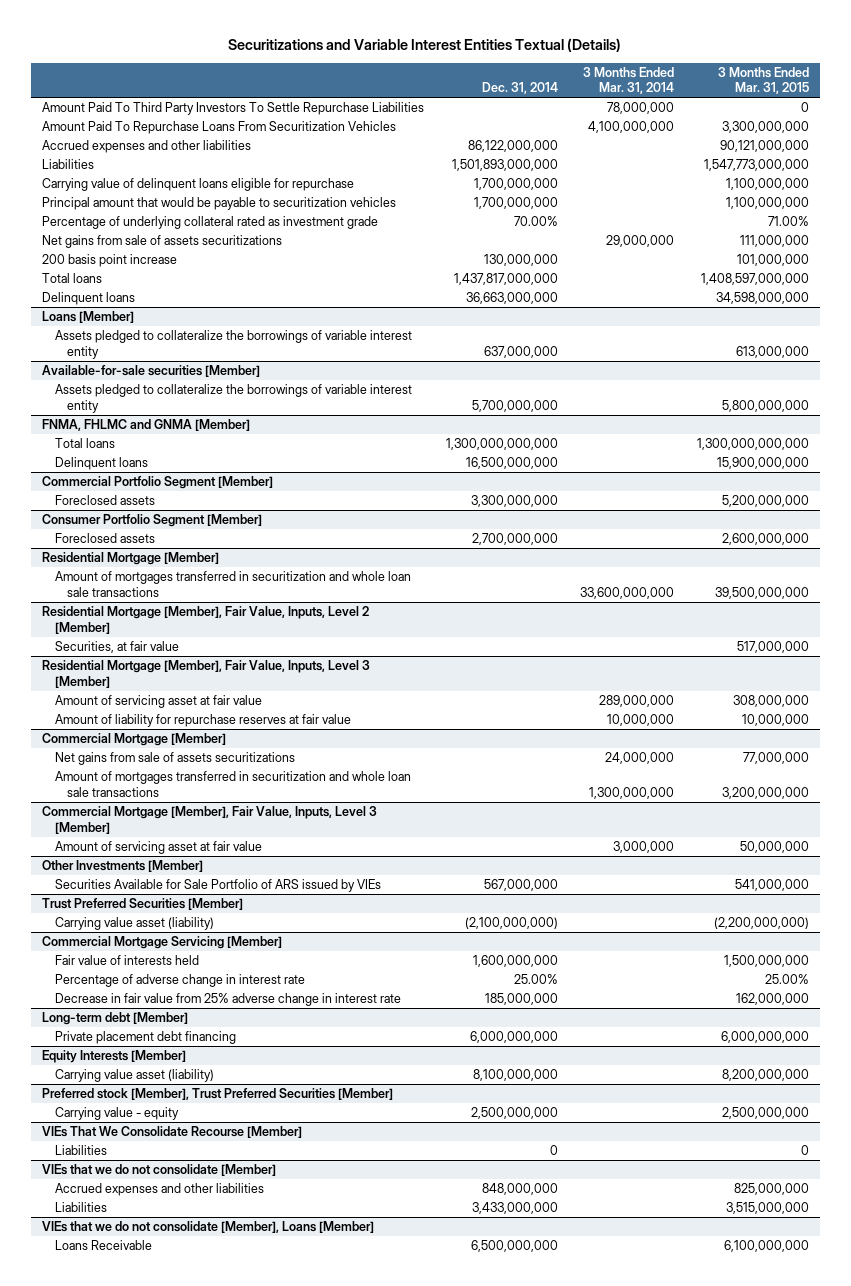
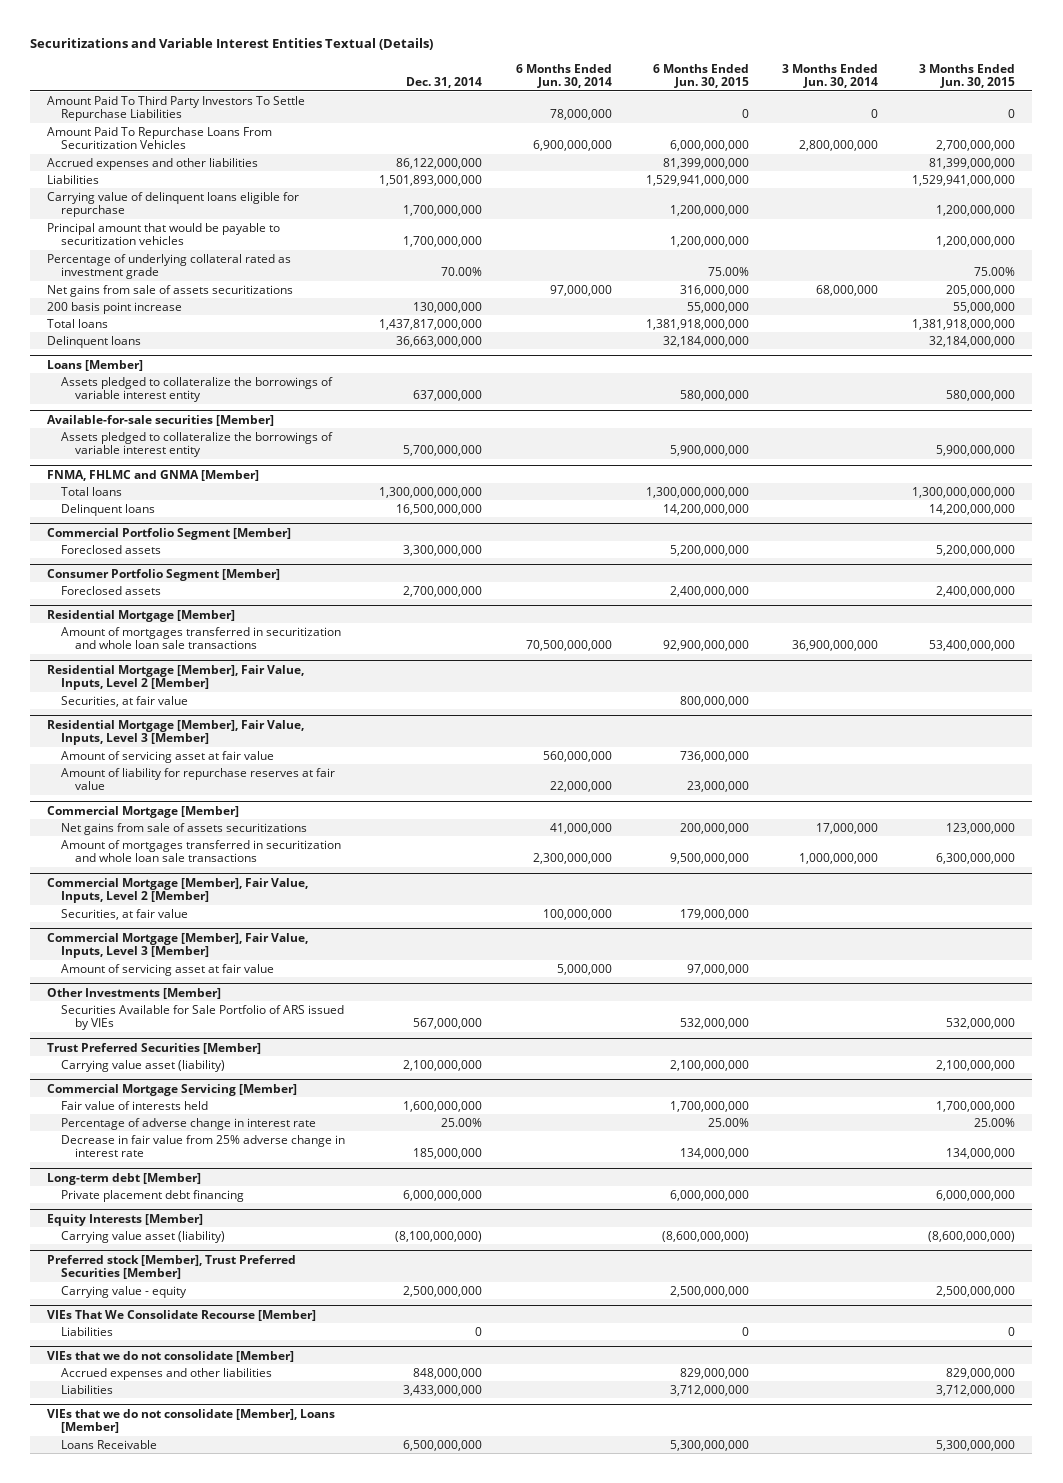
[583,66,675,95] 3 Months Ended Mar. 31, 2014 -> none
[717,66,809,95] 3 Months Ended Mar. 31, 2015 -> none
none -> [515,63,612,89] 6 Months Ended Jun. 30, 2014
none -> [652,63,749,89] 6 Months Ended Jun. 30, 2015
none -> [782,63,879,89] 3 Months Ended Jun. 30, 2014
none -> [919,63,1016,89] 3 Months Ended Jun. 30, 2015
none -> [47,877,309,904] Commercial Mortgage [Member], Fair Value, Inputs, Level 2 [Member]
none -> [61,908,189,920] Securities, at fair value
[465,917,559,930] (2,100,000,000) -> [402,1059,482,1071] 2,100,000,000
[473,1069,559,1082] 8,100,000,000 -> [394,1230,482,1242] (8,100,000,000)

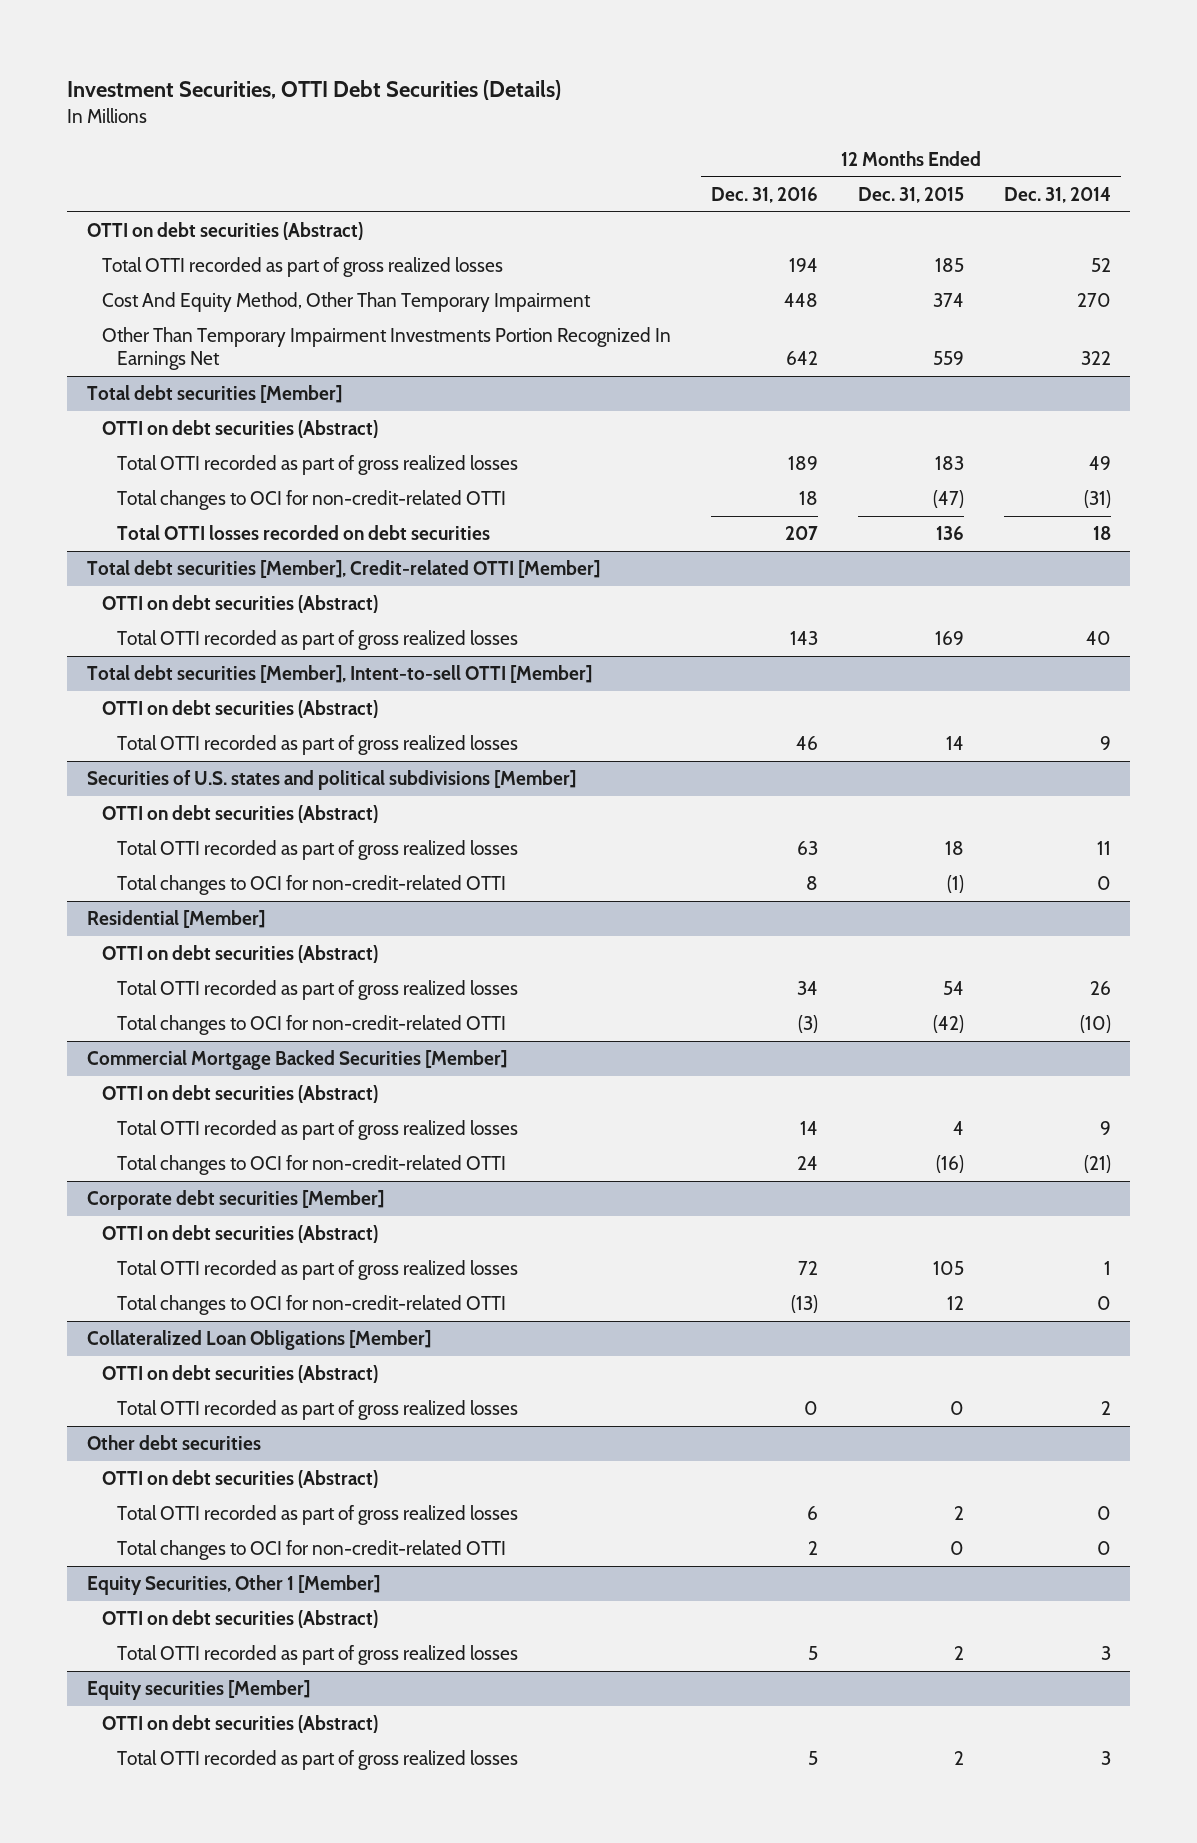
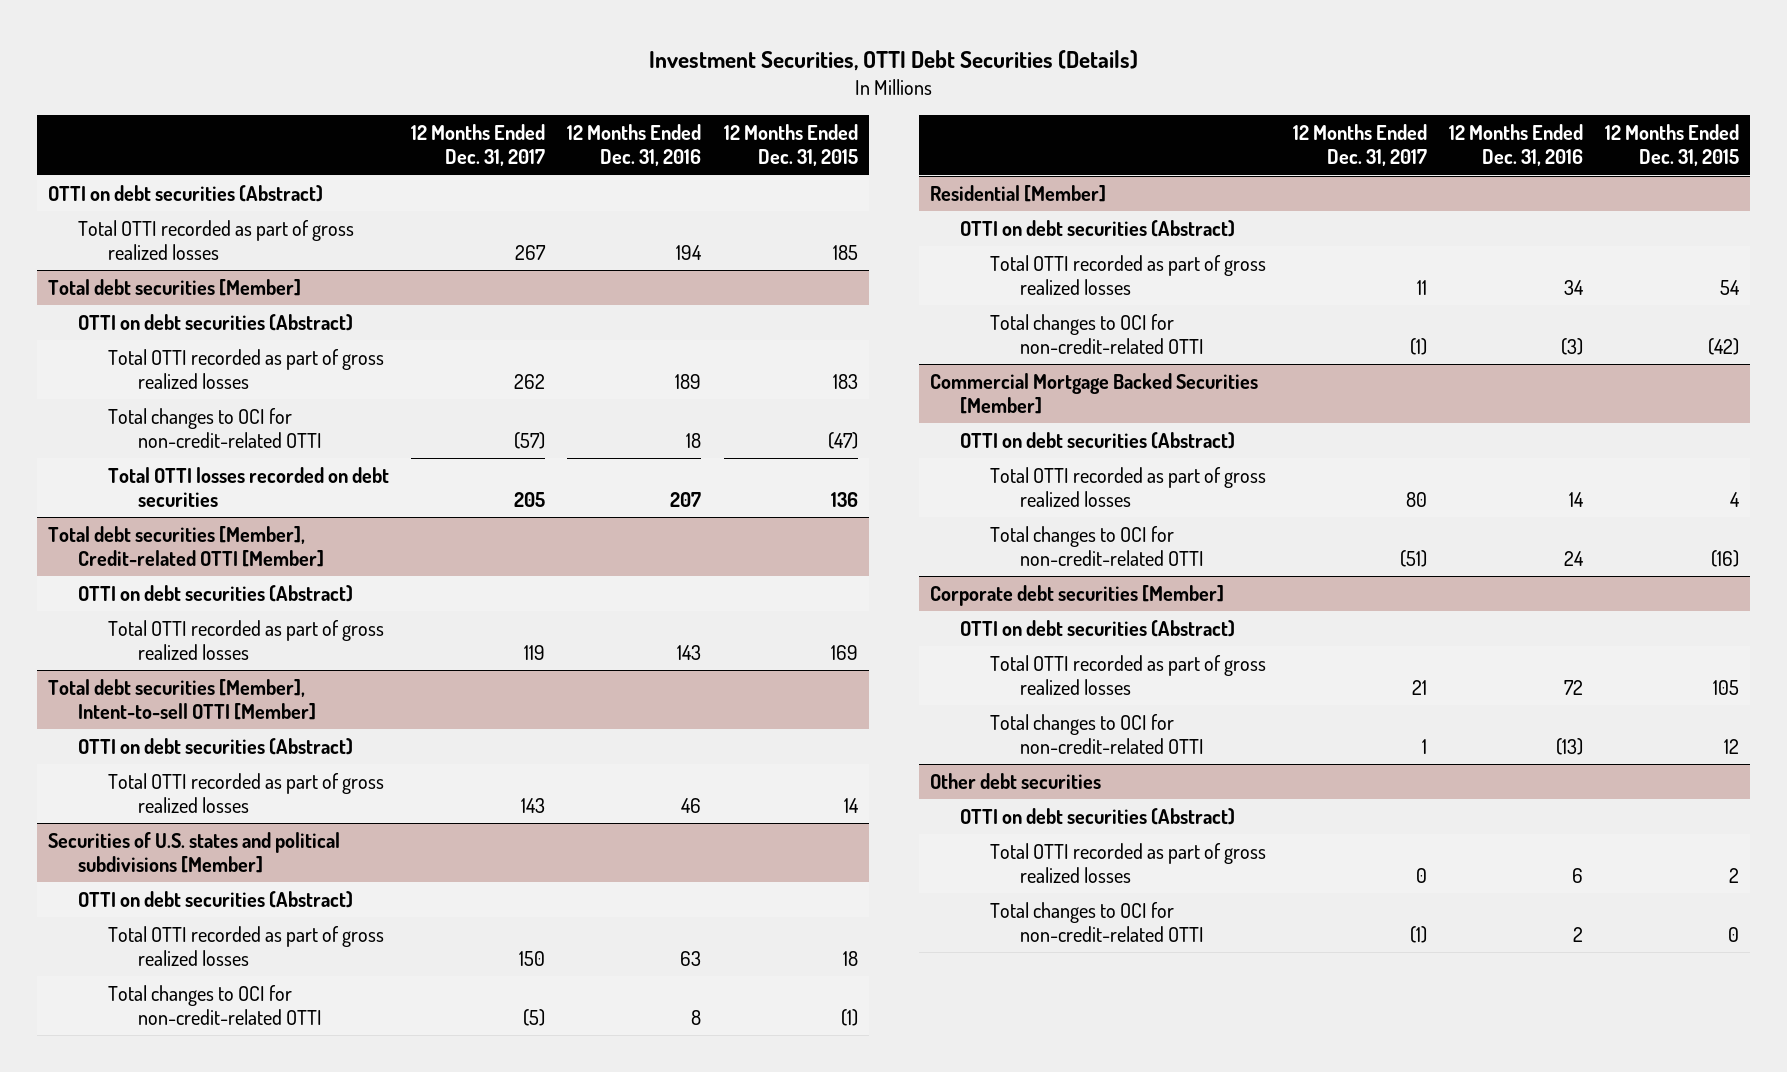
[1003,187,1111,204] Dec. 31, 2014 -> none
none -> [411,124,546,167] 12 Months Ended Dec. 31, 2017
[101,292,591,313] Cost And Equity Method, Other Than Temporary Impairment -> none
[101,327,671,371] Other Than Temporary Impairment Investments Portion Recognized In Earnings Net -> none
[86,1330,431,1351] Collateralized Loan Obligations [Member] -> none
[101,1365,378,1384] OTTI on debt securities (Abstract) -> none
[116,1400,518,1421] Total OTTI recorded as part of gross realized losses -> none
[86,1575,380,1596] Equity Securities, Other 1 [Member] -> none
[101,1610,378,1629] OTTI on debt securities (Abstract) -> none
[116,1645,518,1666] Total OTTI recorded as part of gross realized losses -> none
[86,1680,310,1701] Equity securities [Member] -> none
[101,1715,378,1734] OTTI on debt securities (Abstract) -> none
[116,1750,518,1771] Total OTTI recorded as part of gross realized losses -> none

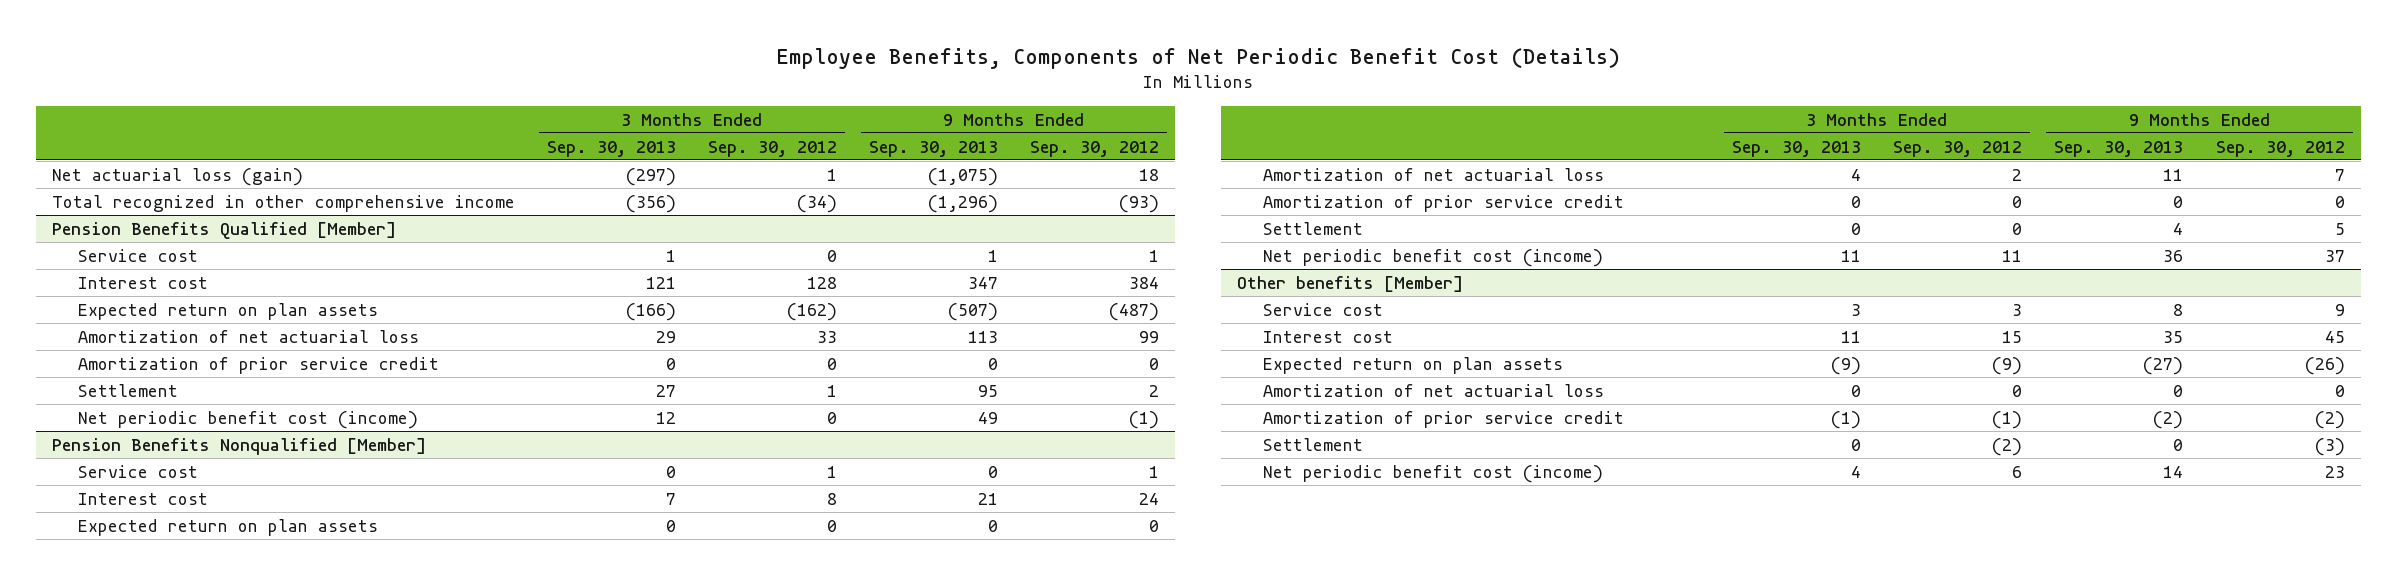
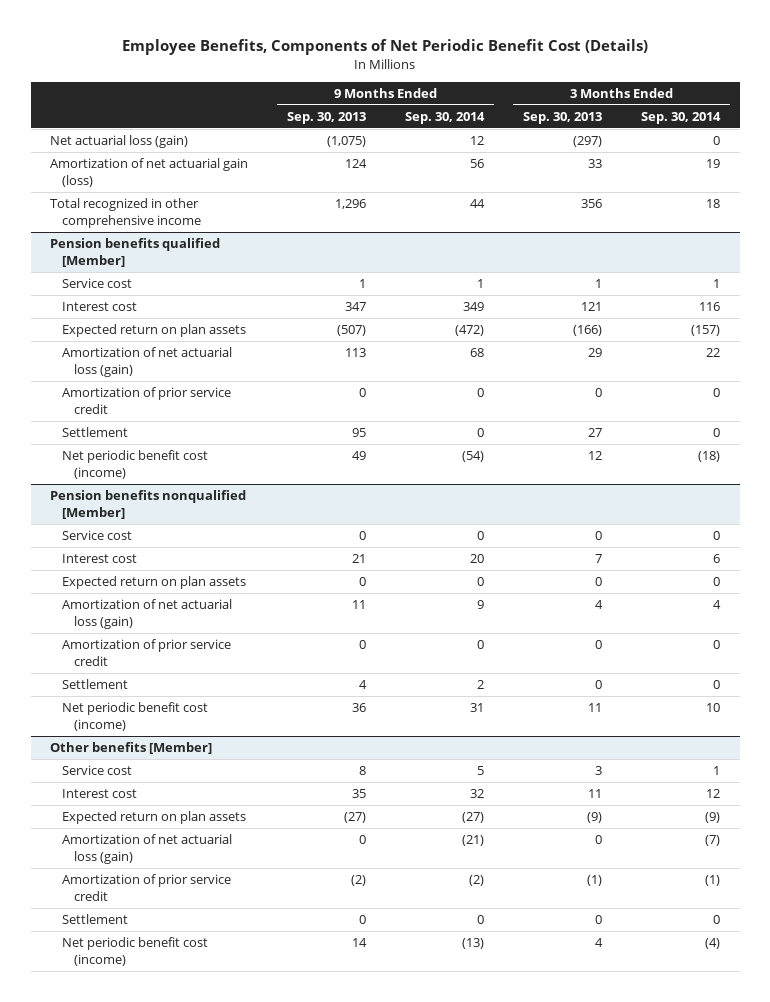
[708,140,838,157] Sep. 30, 2012 -> none
[1030,140,1160,157] Sep. 30, 2012 -> none
none -> [405,111,486,124] Sep. 30, 2014
none -> [641,111,722,124] Sep. 30, 2014
none -> [50,158,249,187] Amortization of net actuarial gain (loss)
[625,194,676,213] (356) -> [581,199,603,209] 356
[928,194,999,213] (1,296) -> [335,199,367,210] 1,296
[51,221,396,239] Pension Benefits Qualified [Member] -> [50,238,221,267] Pension benefits qualified [Member]
[77,329,419,343] Amortization of net actuarial loss -> [62,347,233,377] Amortization of net actuarial loss (gain)
[51,437,426,455] Pension Benefits Nonqualified [Member] -> [50,490,247,519] Pension benefits nonqualified [Member]
[1262,167,1604,181] Amortization of net actuarial loss -> [62,599,233,629] Amortization of net actuarial loss (gain)
[1262,383,1604,397] Amortization of net actuarial loss -> [62,834,233,864] Amortization of net actuarial loss (gain)

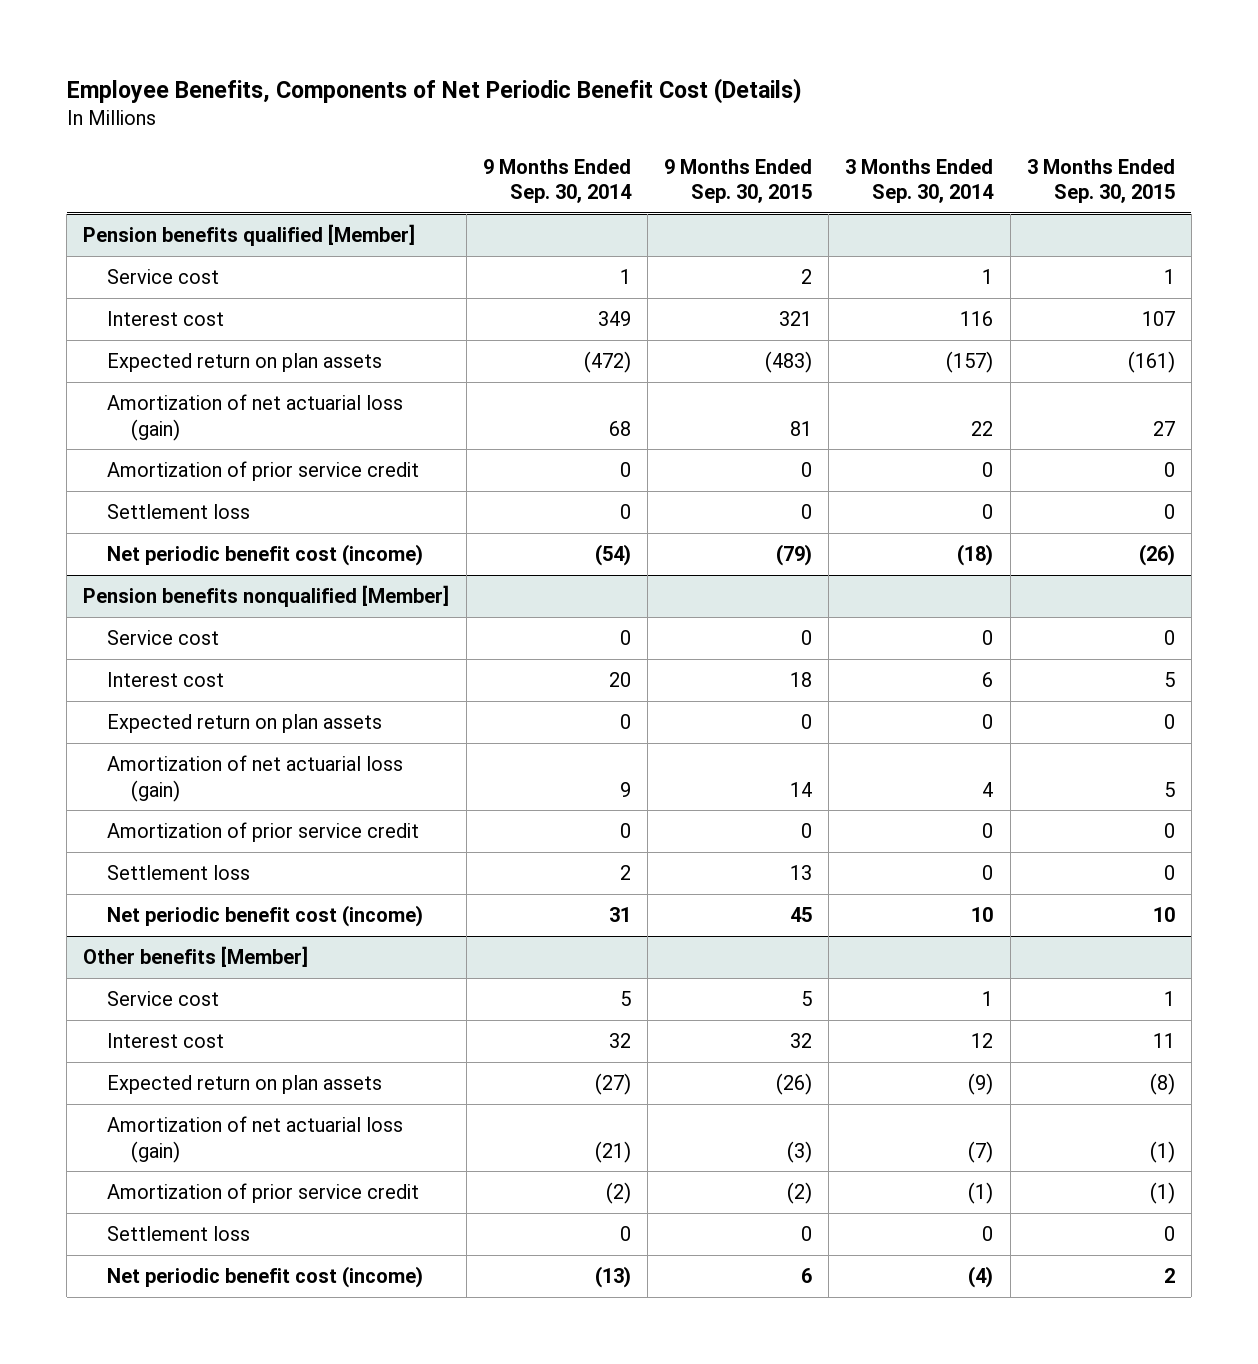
[287,111,367,124] Sep. 30, 2013 -> none
[523,111,603,124] Sep. 30, 2013 -> none
none -> [664,158,813,204] 9 Months Ended Sep. 30, 2015
none -> [1026,158,1175,204] 3 Months Ended Sep. 30, 2015
[50,135,189,149] Net actuarial loss (gain) -> none
[50,158,249,187] Amortization of net actuarial gain (loss) -> none
[50,198,202,228] Total recognized in other comprehensive income -> none
[62,427,129,438] Settlement -> [107,504,251,520] Settlement loss
[62,679,129,690] Settlement -> [107,865,251,881] Settlement loss
[62,914,129,925] Settlement -> [107,1226,251,1242] Settlement loss

